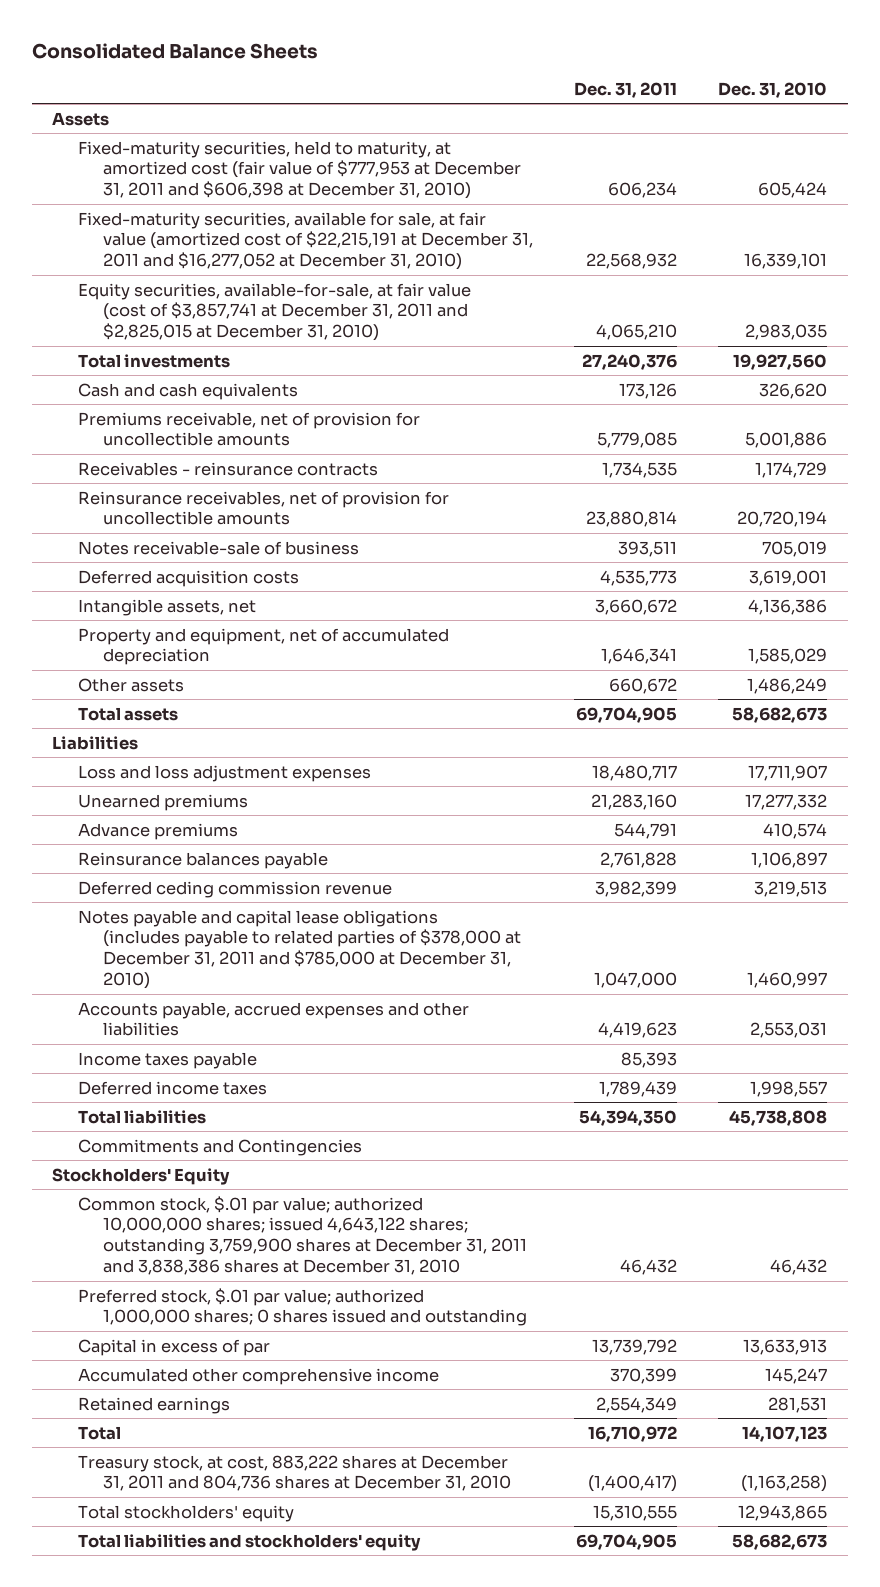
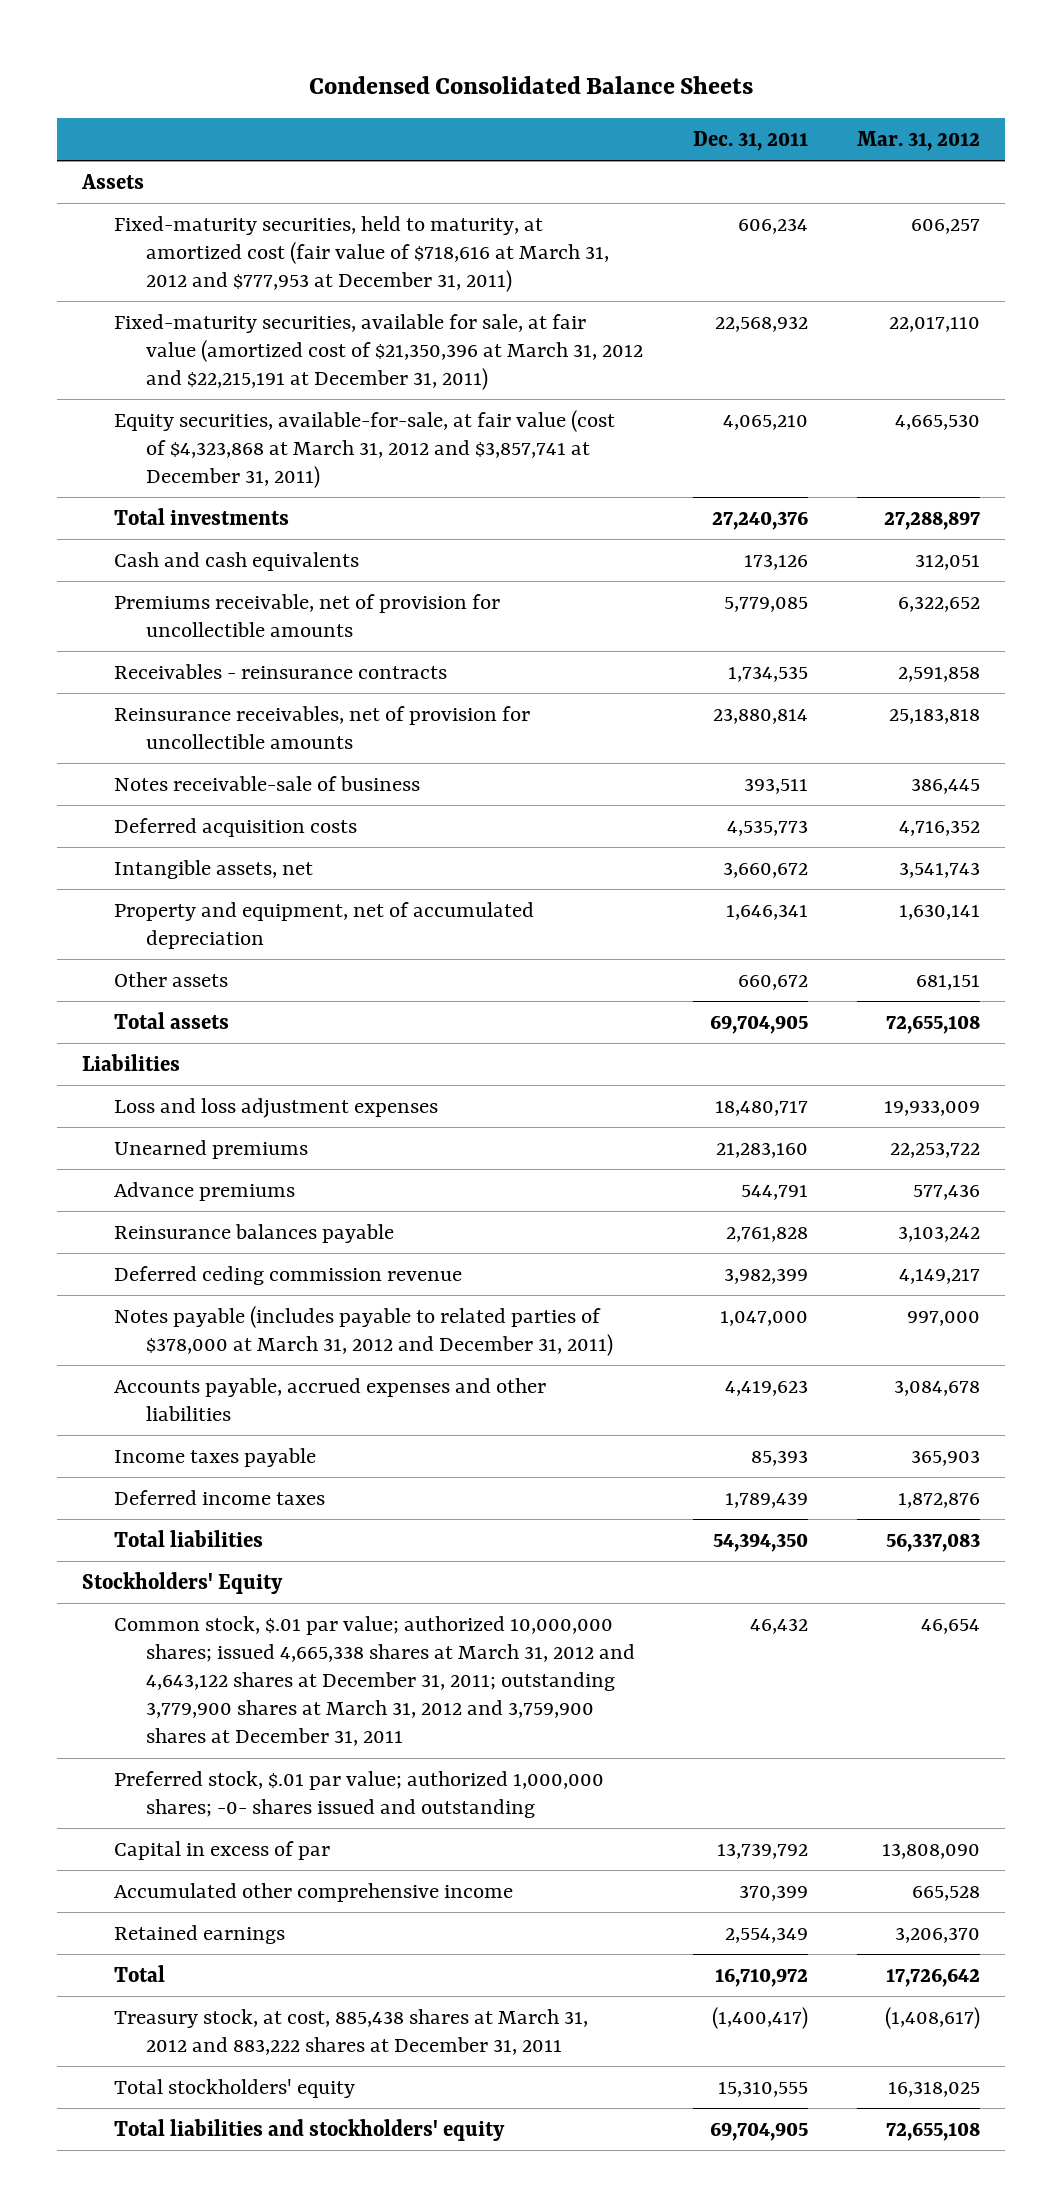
[31,42,318,59] Consolidated Balance Sheets -> [309,75,754,94] Condensed Consolidated Balance Sheets
[718,81,828,98] Dec. 31, 2010 -> none
none -> [857,130,981,151] Mar. 31, 2012
[77,140,522,200] Fixed-maturity securities, held to maturity, at amortized cost (fair value of $777,953 at December 31, 2011 and $606,398 at December 31, 2010) -> [113,216,609,293] Fixed-maturity securities, held to maturity, at amortized cost (fair value of $718,616 at March 31, 2012 and $777,953 at December 31, 2011)
[77,211,534,271] Fixed-maturity securities, available for sale, at fair value (amortized cost of $22,215,191 at December 31, 2011 and $16,277,052 at December 31, 2010) -> [113,314,643,391] Fixed-maturity securities, available for sale, at fair value (amortized cost of $21,350,396 at March 31, 2012 and $22,215,191 at December 31, 2011)
[77,282,471,342] Equity securities, available-for-sale, at fair value (cost of $3,857,741 at December 31, 2011 and $2,825,015 at December 31, 2010) -> [113,410,615,489] Equity securities, available-for-sale, at fair value (cost of $4,323,868 at March 31, 2012 and $3,857,741 at December 31, 2011)
[77,909,522,990] Notes payable and capital lease obligations (includes payable to related parties of $378,000 at December 31, 2011 and $785,000 at December 31, 2010) -> [113,1306,613,1357] Notes payable (includes payable to related parties of $378,000 at March 31, 2012 and December 31, 2011)
[77,1138,362,1156] Commitments and Contingencies -> none
[77,1195,528,1276] Common stock, $.01 par value; authorized 10,000,000 shares; issued 4,643,122 shares; outstanding 3,759,900 shares at December 31, 2011 and 3,838,386 shares at December 31, 2010 -> [113,1616,635,1747] Common stock, $.01 par value; authorized 10,000,000 shares; issued 4,665,338 shares at March 31, 2012 and 4,643,122 shares at December 31, 2011; outstanding 3,779,900 shares at March 31, 2012 and 3,759,900 shares at December 31, 2011
[77,1287,528,1327] Preferred stock, $.01 par value; authorized 1,000,000 shares; 0 shares issued and outstanding -> [113,1771,604,1819] Preferred stock, $.01 par value; authorized 1,000,000 shares; -0- shares issued and outstanding
[77,1454,512,1492] Treasury stock, at cost, 883,222 shares at December 31, 2011 and 804,736 shares at December 31, 2010 -> [113,2009,588,2056] Treasury stock, at cost, 885,438 shares at March 31, 2012 and 883,222 shares at December 31, 2011

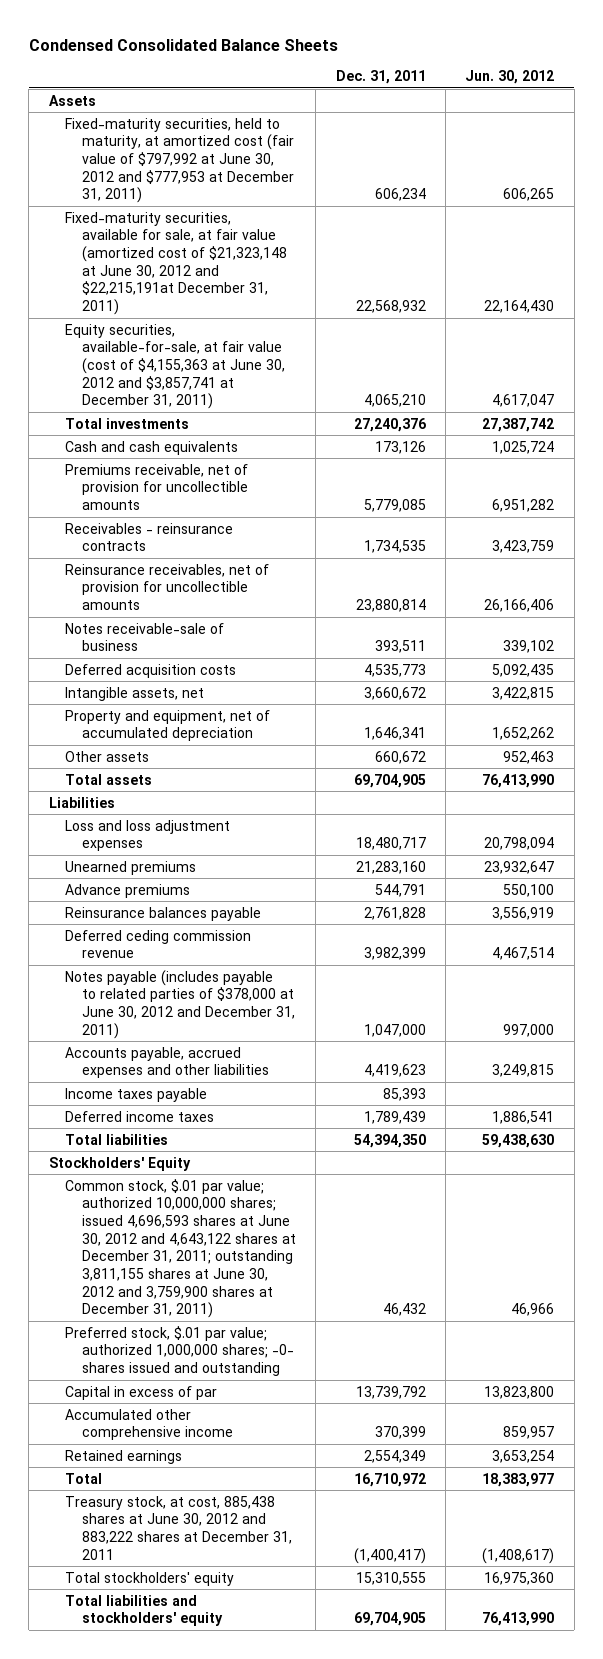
[857,130,981,151] Mar. 31, 2012 -> none
none -> [465,70,555,85] Jun. 30, 2012
[113,216,609,293] Fixed-maturity securities, held to maturity, at amortized cost (fair value of $718,616 at March 31, 2012 and $777,953 at December 31, 2011) -> [65,117,294,204] Fixed-maturity securities, held to maturity, at amortized cost (fair value of $797,992 at June 30, 2012 and $777,953 at December 31, 2011)
[113,314,643,391] Fixed-maturity securities, available for sale, at fair value (amortized cost of $21,350,396 at March 31, 2012 and $22,215,191 at December 31, 2011) -> [65,211,287,315] Fixed-maturity securities, available for sale, at fair value (amortized cost of $21,323,148 at June 30, 2012 and $22,215,191at December 31, 2011)
[113,410,615,489] Equity securities, available-for-sale, at fair value (cost of $4,323,868 at March 31, 2012 and $3,857,741 at December 31, 2011) -> [65,323,285,410] Equity securities, available-for-sale, at fair value (cost of $4,155,363 at June 30, 2012 and $3,857,741 at December 31, 2011)
[113,1306,613,1357] Notes payable (includes payable to related parties of $378,000 at March 31, 2012 and December 31, 2011) -> [65,969,295,1039] Notes payable (includes payable to related parties of $378,000 at June 30, 2012 and December 31, 2011)
[113,1616,635,1747] Common stock, $.01 par value; authorized 10,000,000 shares; issued 4,665,338 shares at March 31, 2012 and 4,643,122 shares at December 31, 2011; outstanding 3,779,900 shares at March 31, 2012 and 3,759,900 shares at December 31, 2011 -> [65,1178,296,1319] Common stock, $.01 par value; authorized 10,000,000 shares; issued 4,696,593 shares at June 30, 2012 and 4,643,122 shares at December 31, 2011; outstanding 3,811,155 shares at June 30, 2012 and 3,759,900 shares at December 31, 2011)
[113,2009,588,2056] Treasury stock, at cost, 885,438 shares at March 31, 2012 and 883,222 shares at December 31, 2011 -> [65,1495,292,1560] Treasury stock, at cost, 885,438 shares at June 30, 2012 and 883,222 shares at December 31, 2011

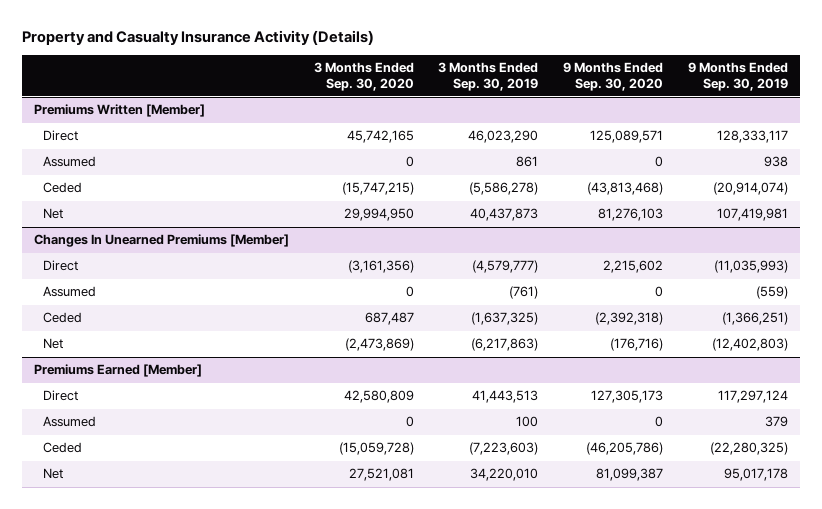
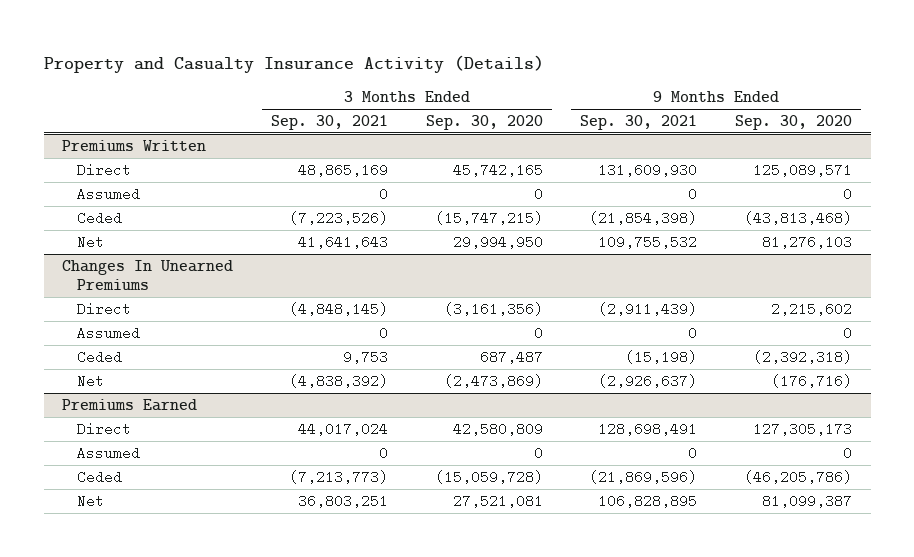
[438,62,539,91] 3 Months Ended Sep. 30, 2019 -> none
[687,62,788,91] 9 Months Ended Sep. 30, 2019 -> none
none -> [271,114,389,130] Sep. 30, 2021
none -> [580,114,698,130] Sep. 30, 2021
[34,104,206,118] Premiums Written [Member] -> [62,139,207,151] Premiums Written
[34,234,290,248] Changes In Unearned Premiums [Member] -> [62,259,234,291] Changes In Unearned Premiums
[34,364,203,378] Premiums Earned [Member] -> [62,398,198,411] Premiums Earned

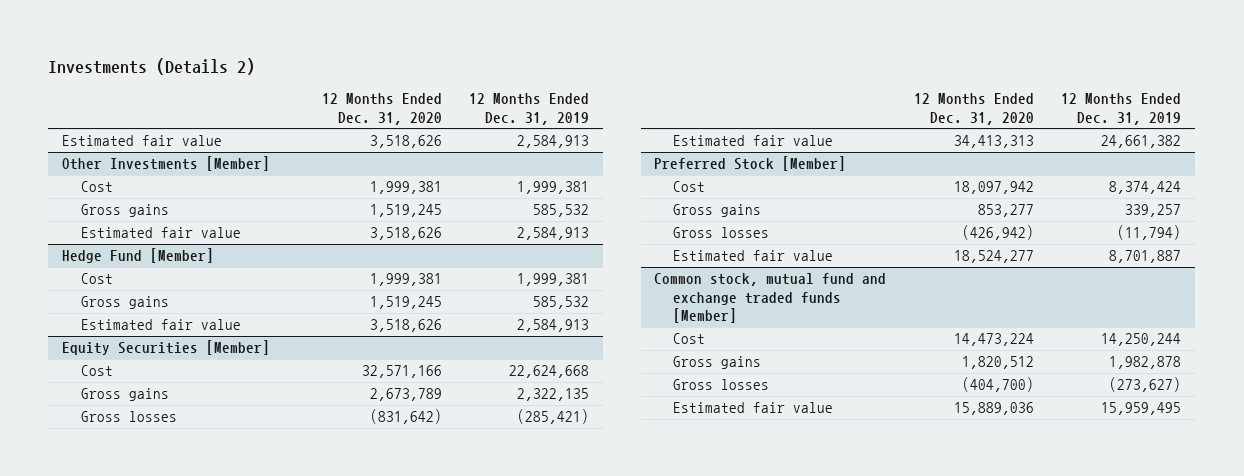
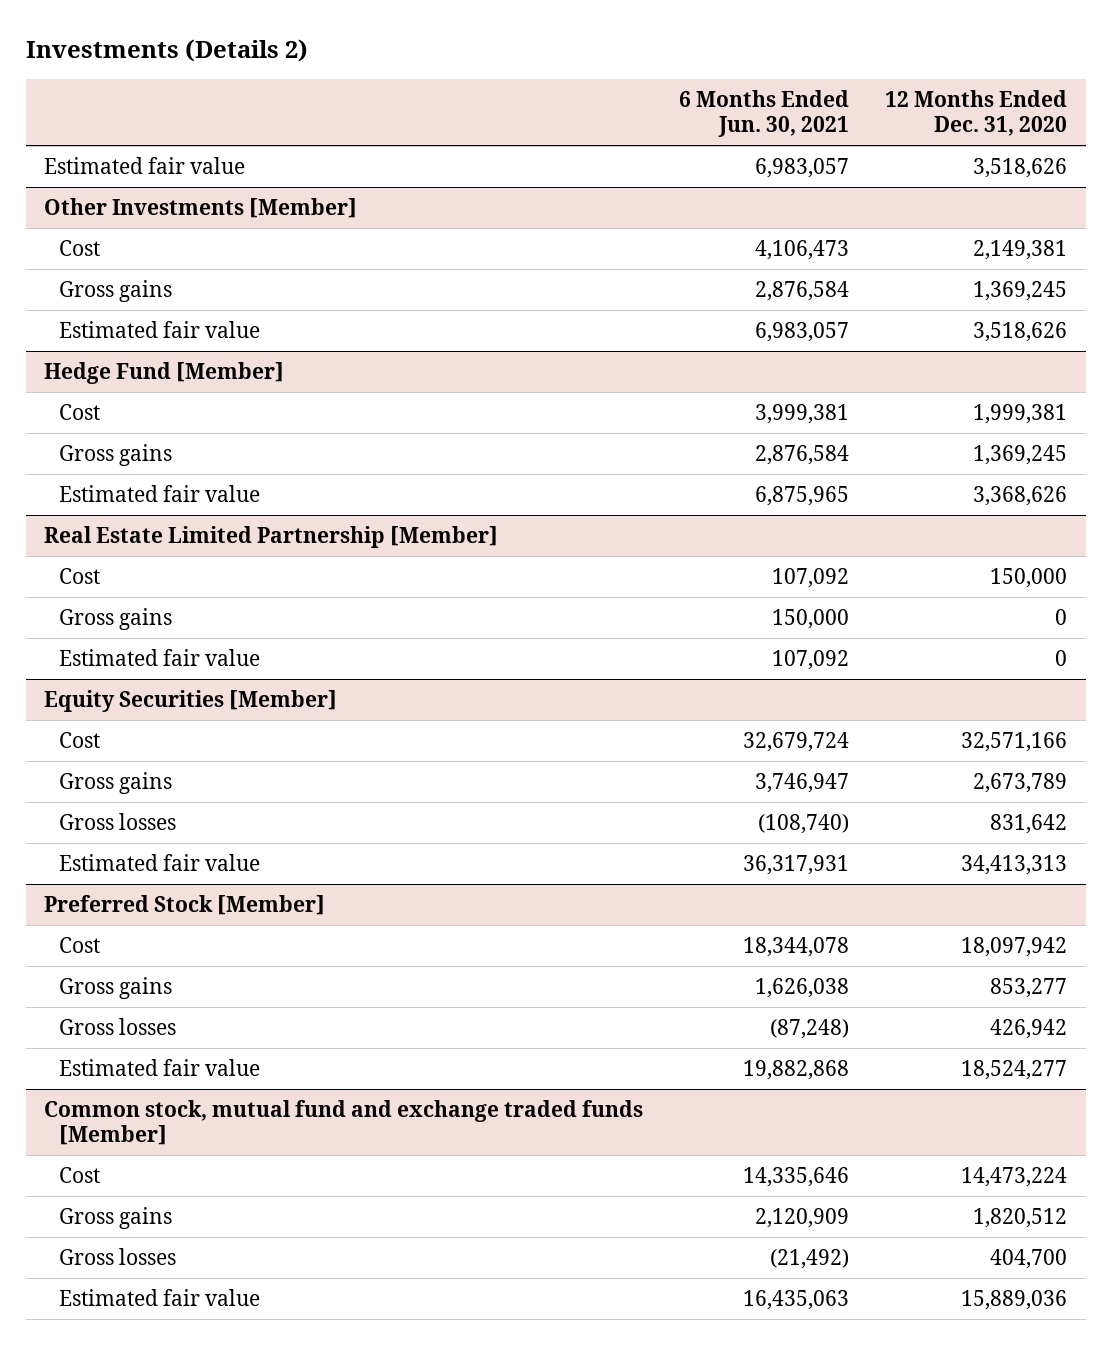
[469,93,590,125] 12 Months Ended Dec. 31, 2019 -> none
none -> [679,90,850,138] 6 Months Ended Jun. 30, 2021
[369,181,442,195] 1,999,381 -> [973,240,1068,261] 2,149,381
[369,204,442,218] 1,519,245 -> [973,281,1068,302] 1,369,245
[369,296,442,310] 1,519,245 -> [973,445,1068,466] 1,369,245
[369,319,442,333] 3,518,626 -> [973,486,1068,507] 3,368,626
none -> [44,526,499,549] Real Estate Limited Partnership [Member]
none -> [59,568,101,585] Cost
none -> [59,608,173,631] Gross gains
none -> [59,649,261,667] Estimated fair value
[369,409,442,425] (831,642) -> [990,814,1068,835] 831,642
[961,225,1034,241] (426,942) -> [990,1019,1068,1040] 426,942
[961,377,1034,393] (404,700) -> [990,1249,1068,1270] 404,700

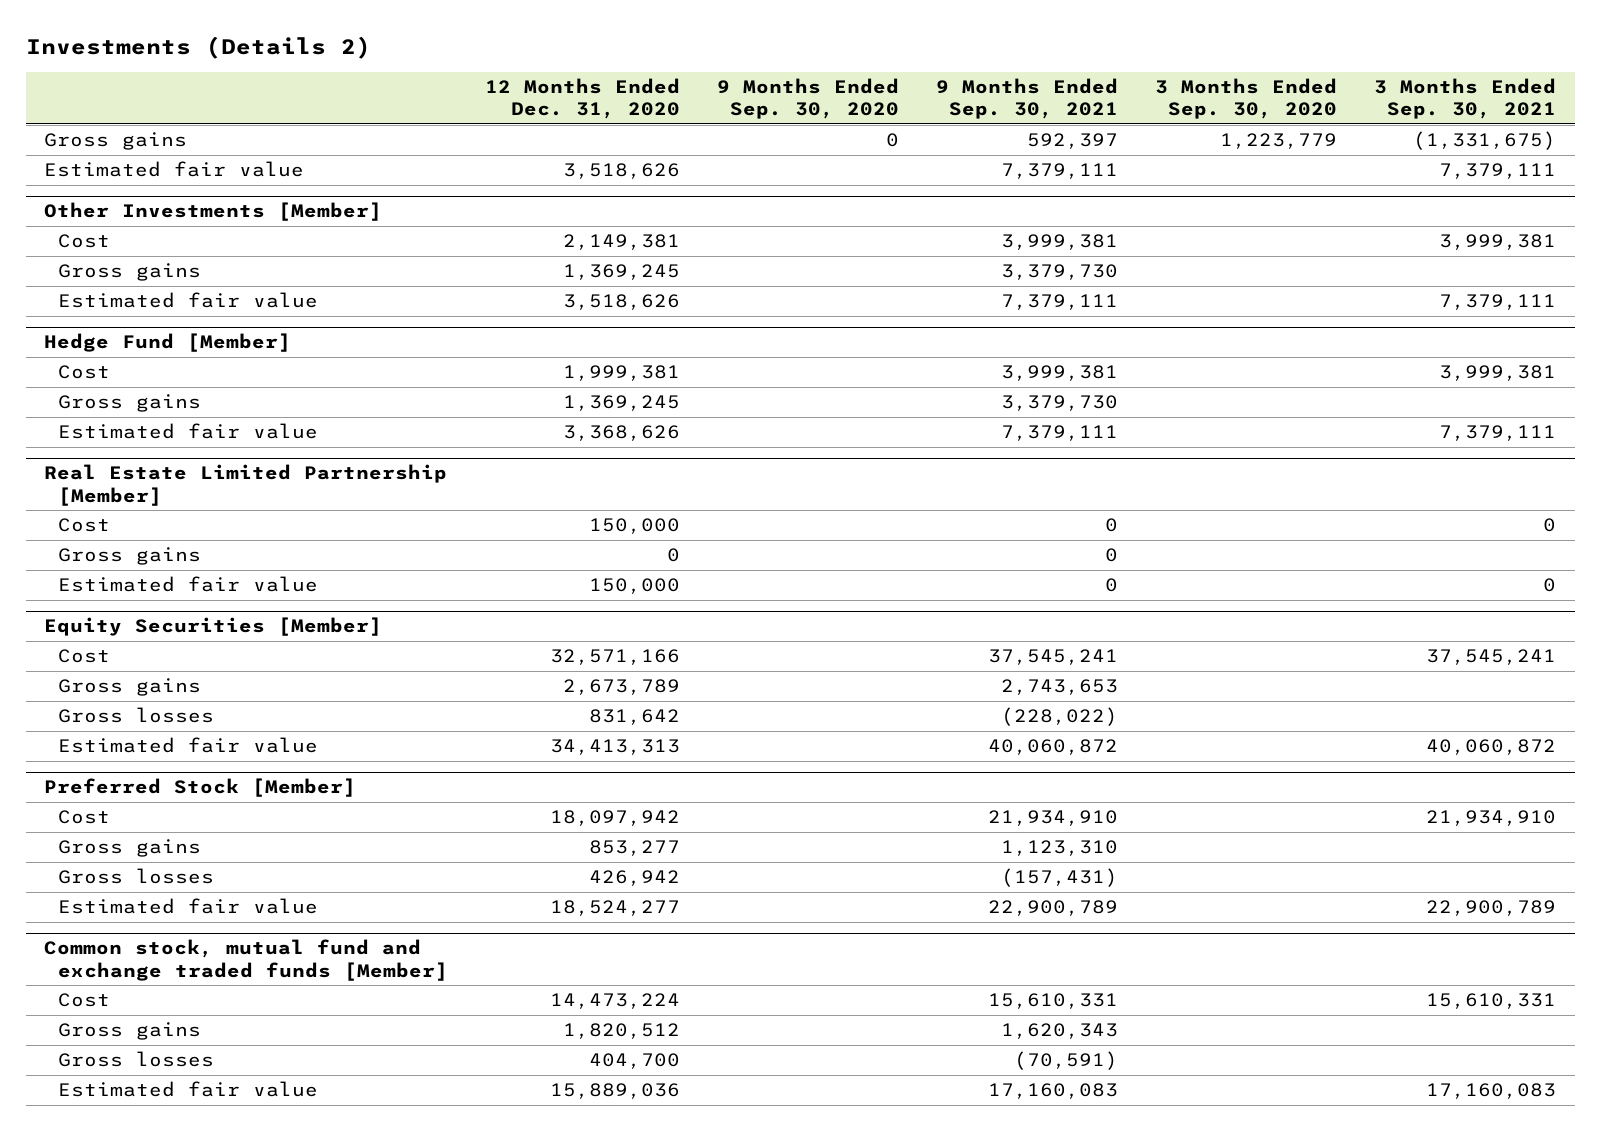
[679,90,850,138] 6 Months Ended Jun. 30, 2021 -> none
none -> [716,78,899,120] 9 Months Ended Sep. 30, 2020
none -> [936,78,1119,120] 9 Months Ended Sep. 30, 2021
none -> [1155,78,1338,120] 3 Months Ended Sep. 30, 2020
none -> [1374,78,1557,120] 3 Months Ended Sep. 30, 2021
none -> [44,132,188,151] Gross gains
[1055,650,1068,667] 0 -> [588,578,680,595] 150,000

